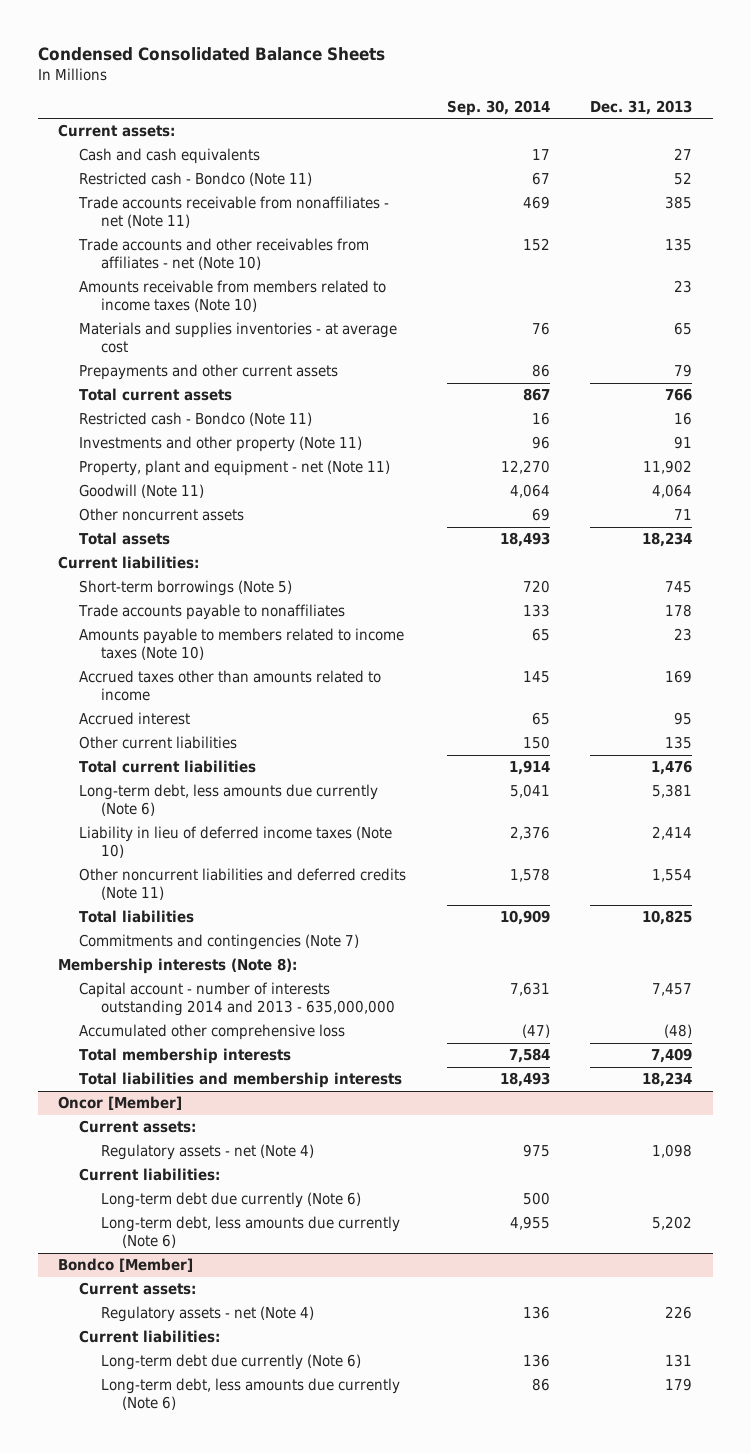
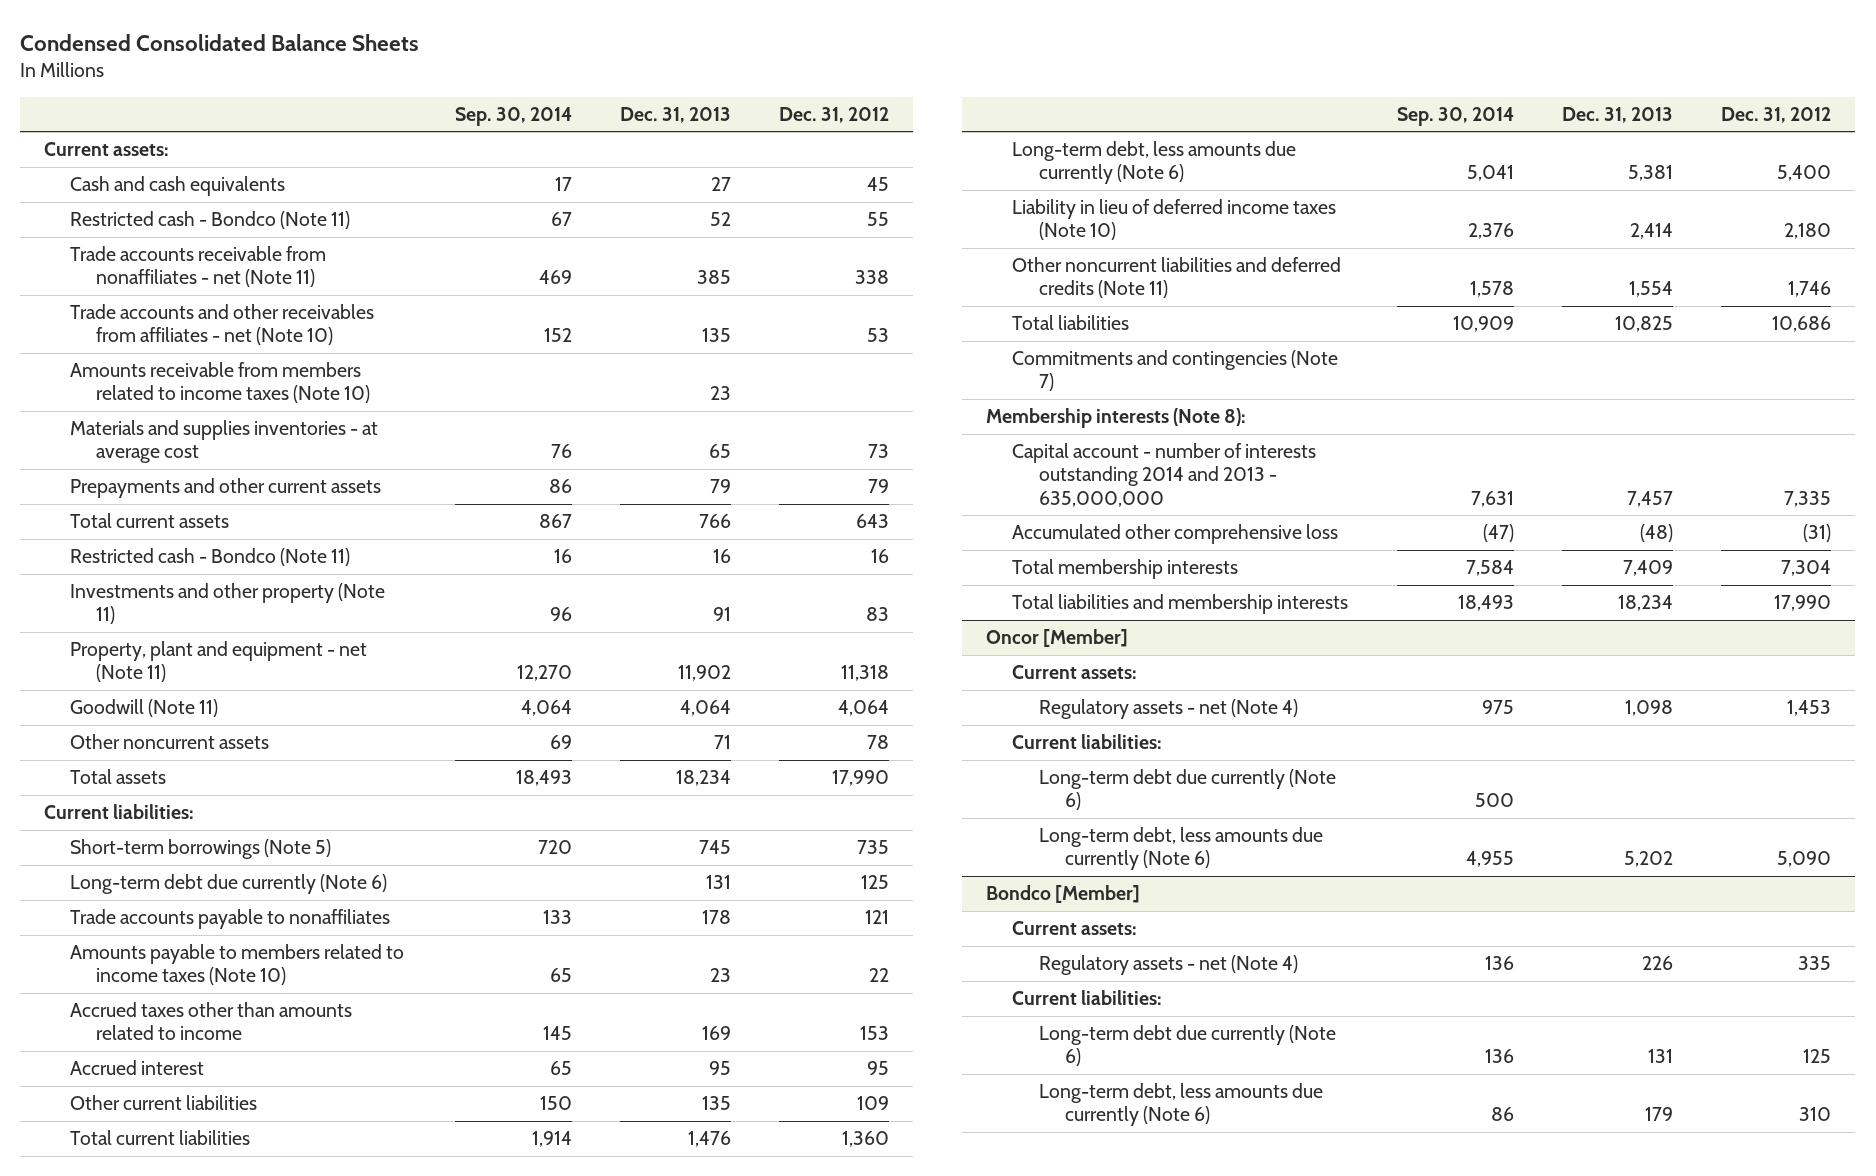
none -> [779,106,890,123] Dec. 31, 2012
none -> [70,874,388,895] Long-term debt due currently (Note 6)

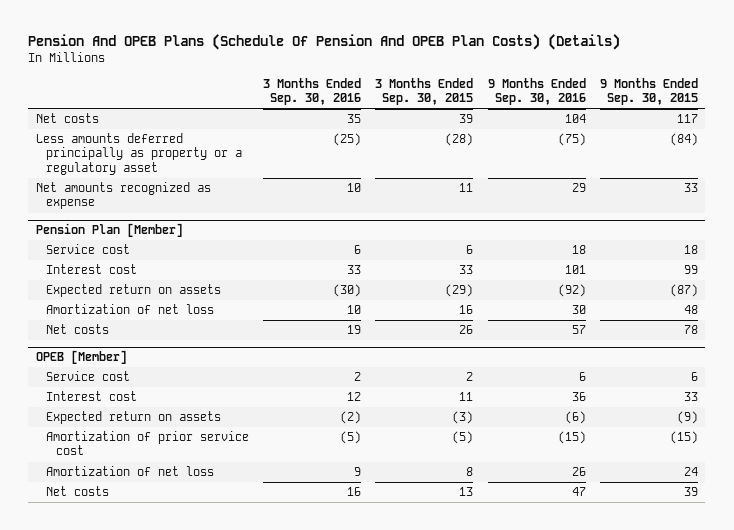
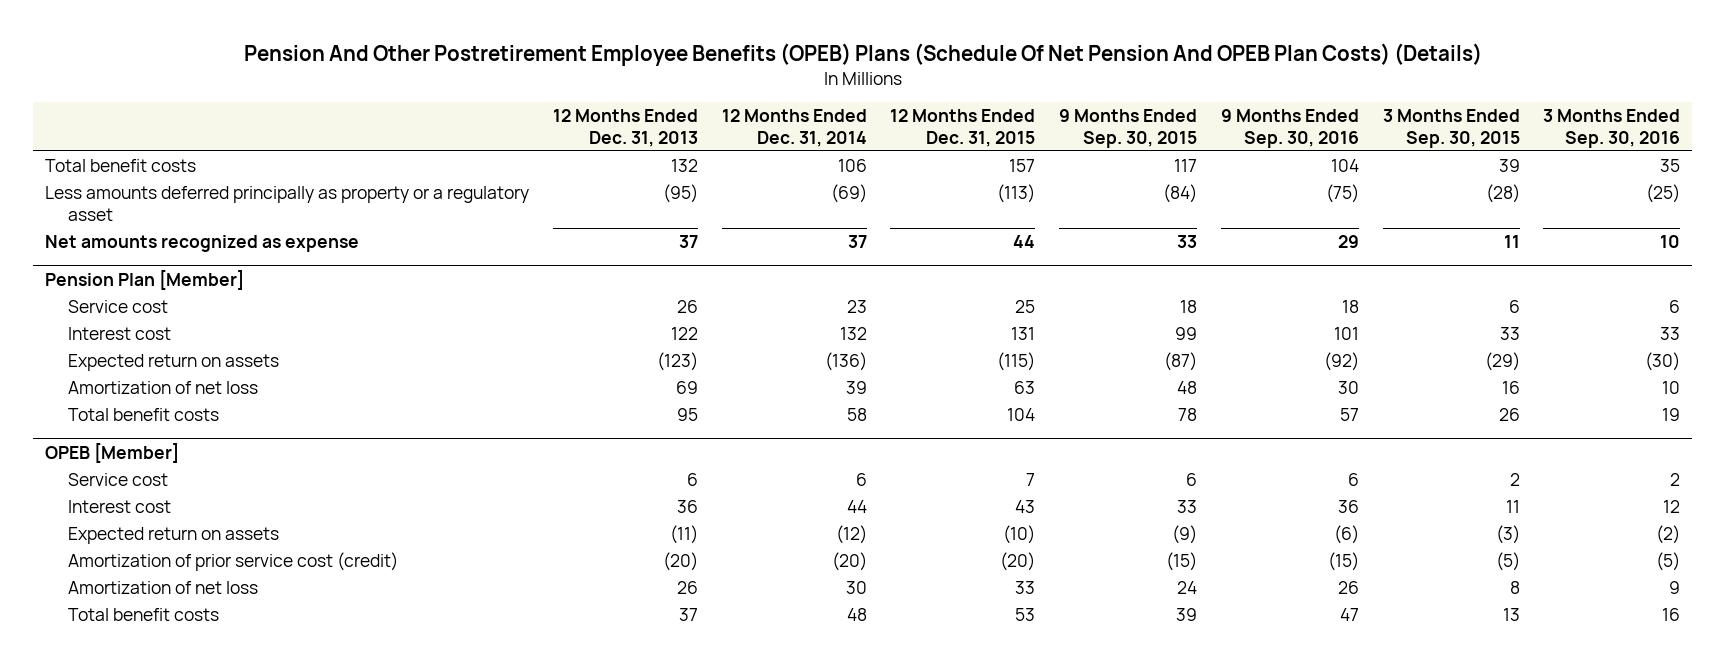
[28,34,621,51] Pension And OPEB Plans (Schedule Of Pension And OPEB Plan Costs) (Details) -> [243,42,1482,66] Pension And Other Postretirement Employee Benefits (OPEB) Plans (Schedule Of Net Pension And OPEB Plan Costs) (Details)
none -> [552,109,698,147] 12 Months Ended Dec. 31, 2013
none -> [721,109,867,147] 12 Months Ended Dec. 31, 2014
none -> [890,109,1036,147] 12 Months Ended Dec. 31, 2015
[35,113,99,124] Net costs -> [45,159,197,173] Total benefit costs
[45,324,109,335] Net costs -> [67,408,219,422] Total benefit costs
[45,431,249,456] Amortization of prior service cost -> [67,552,398,572] Amortization of prior service cost (credit)
[45,486,109,497] Net costs -> [67,608,219,622] Total benefit costs

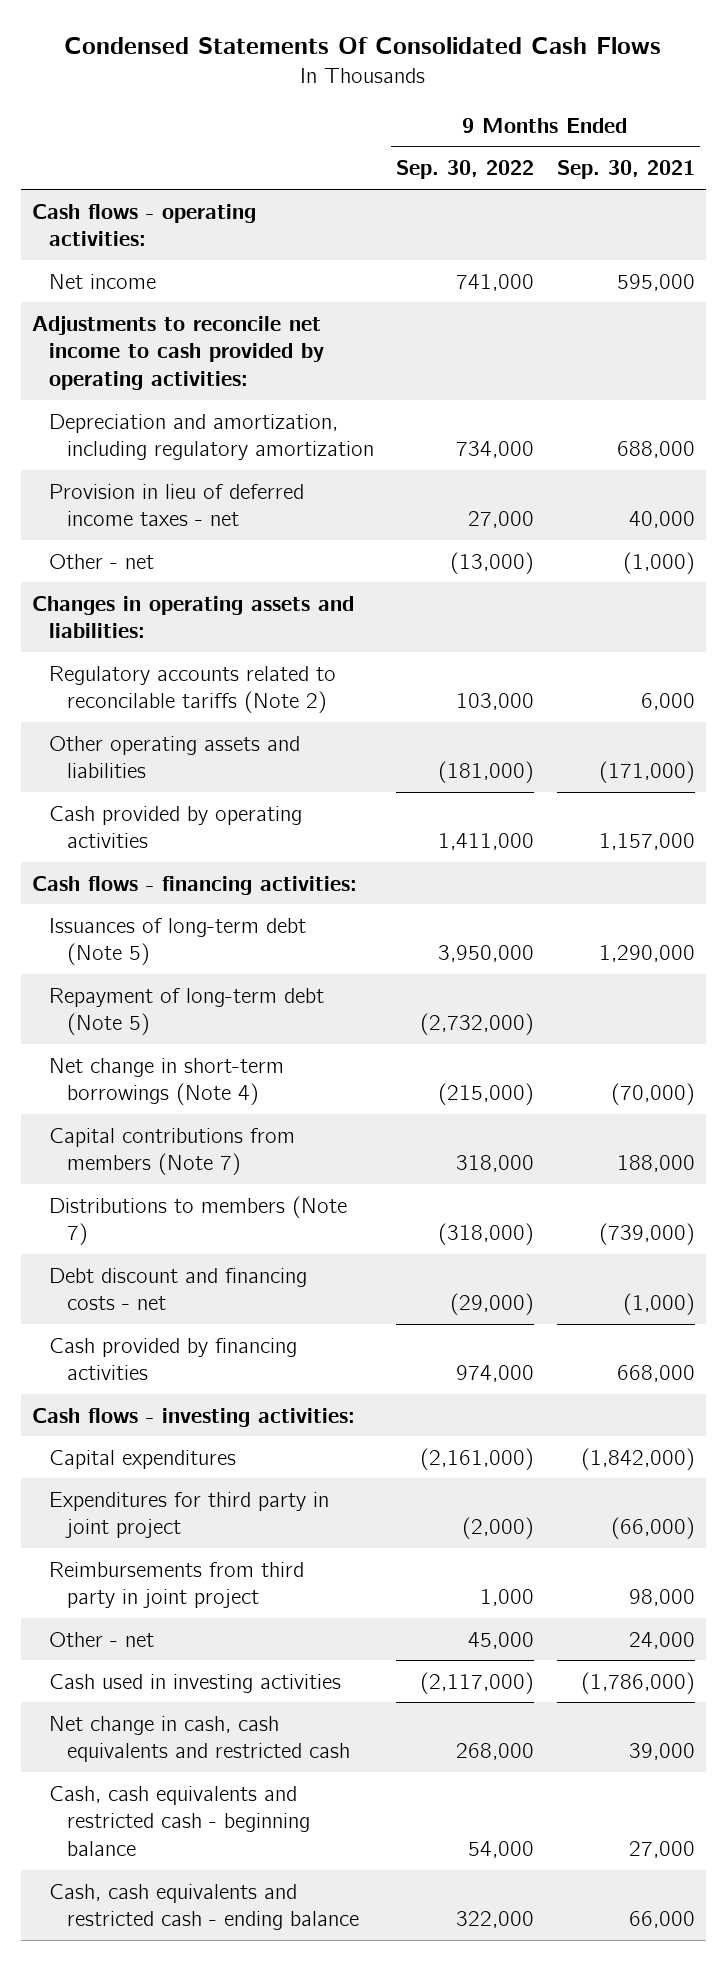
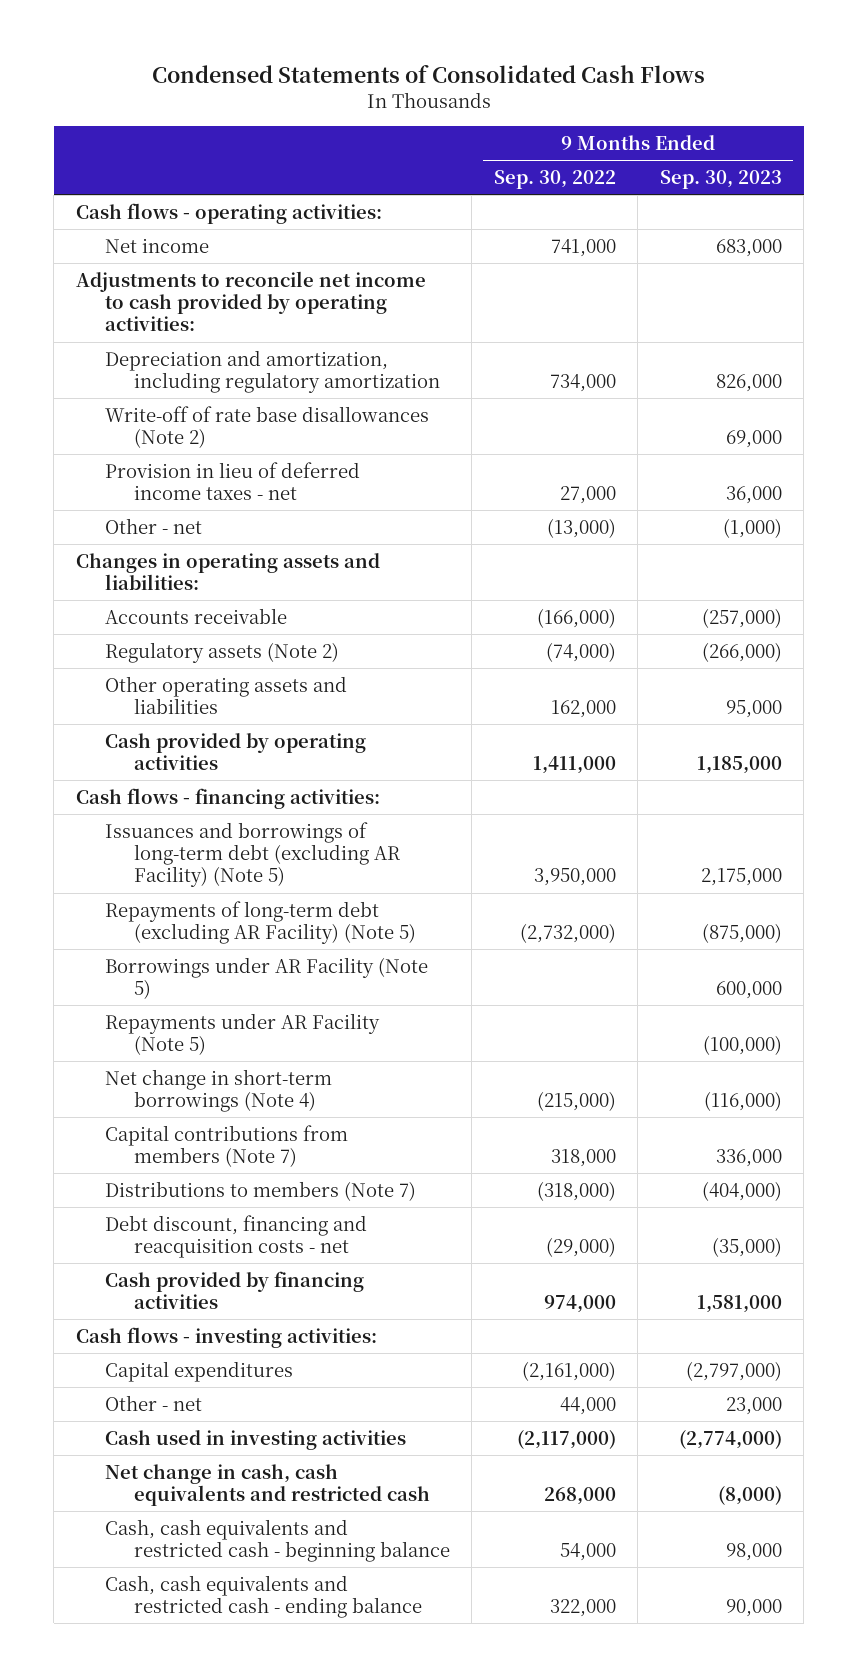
[64,36,662,54] Condensed Statements Of Consolidated Cash Flows -> [151,64,705,83] Condensed Statements of Consolidated Cash Flows
[556,160,695,180] Sep. 30, 2021 -> none
none -> [659,170,782,190] Sep. 30, 2023
none -> [104,405,429,449] Write-off of rate base disallowances (Note 2)
[49,665,337,714] Regulatory accounts related to reconcilable tariffs (Note 2) -> none
none -> [104,607,287,624] Accounts receivable
none -> [104,641,339,663] Regulatory assets (Note 2)
[438,761,535,784] (181,000) -> [550,700,616,719] 162,000
[49,917,307,966] Issuances of long-term debt (Note 5) -> [104,821,400,888] Issuances and borrowings of long-term debt (excluding AR Facility) (Note 5)
[49,987,325,1036] Repayment of long-term debt (Note 5) -> [104,900,416,945] Repayments of long-term debt (excluding AR Facility) (Note 5)
none -> [104,956,428,1000] Borrowings under AR Facility (Note 5)
none -> [104,1012,380,1056] Repayments under AR Facility (Note 5)
[49,1267,308,1311] Debt discount and financing costs - net -> [104,1214,367,1259] Debt discount, financing and reacquisition costs - net
[49,1491,330,1539] Expenditures for third party in joint project -> none
[49,1561,305,1609] Reimbursements from third party in joint project -> none
[468,1631,535,1649] 45,000 -> [559,1396,616,1415] 44,000

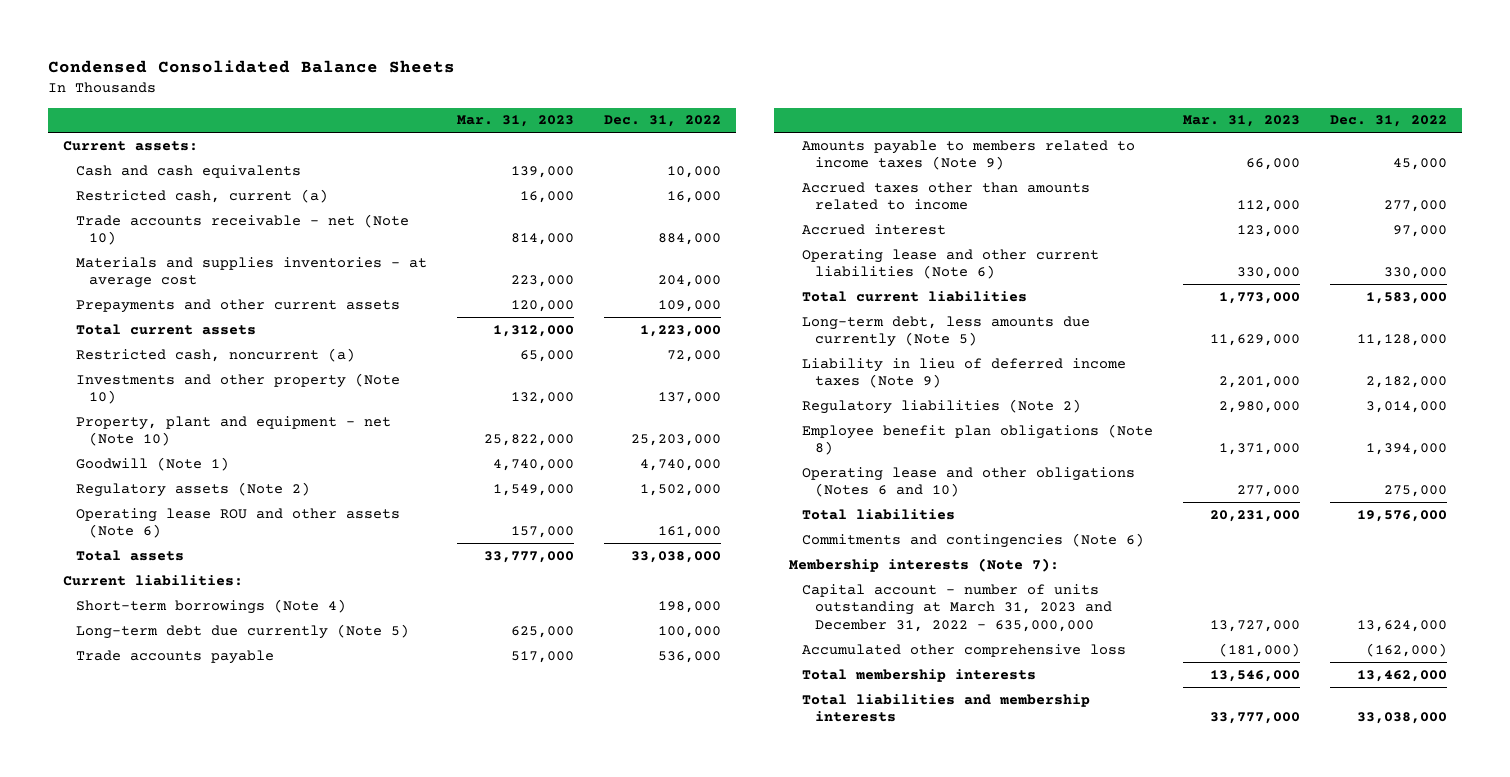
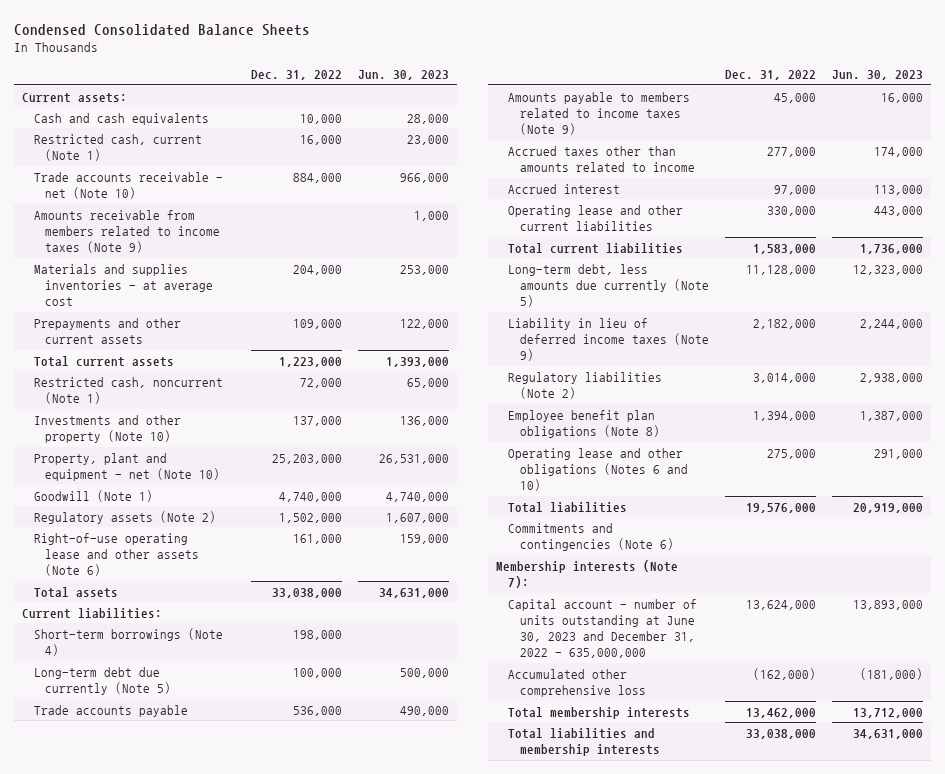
[457,115,575,128] Mar. 31, 2023 -> none
none -> [357,70,449,81] Jun. 30, 2023
[76,188,329,203] Restricted cash, current (a) -> [33,133,202,161] Restricted cash, current (Note 1)
none -> [33,209,221,253] Amounts receivable from members related to income taxes (Note 9)
[76,347,356,362] Restricted cash, noncurrent (a) -> [33,376,223,404] Restricted cash, noncurrent (Note 1)
[76,507,401,539] Operating lease ROU and other assets (Note 6) -> [33,532,200,576] Right-of-use operating lease and other assets (Note 6)
[801,248,1099,280] Operating lease and other current liabilities (Note 6) -> [507,204,683,231] Operating lease and other current liabilities
[801,583,1112,633] Capital account - number of units outstanding at March 31, 2023 and December 31, 2022 - 635,000,000 -> [507,598,697,659] Capital account - number of units outstanding at June 30, 2023 and December 31, 2022 - 635,000,000

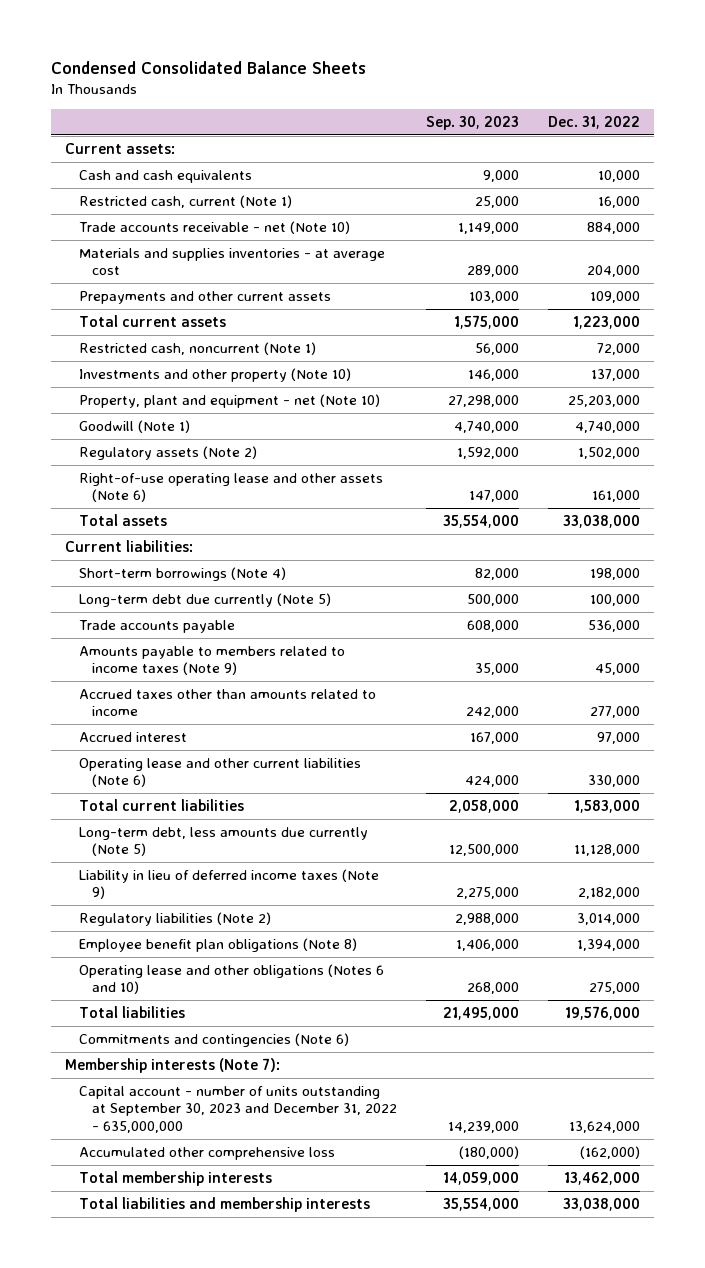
[357,70,449,81] Jun. 30, 2023 -> none
none -> [426,115,520,130] Sep. 30, 2023
[33,209,221,253] Amounts receivable from members related to income taxes (Note 9) -> none
[507,204,683,231] Operating lease and other current liabilities -> [78,758,361,788] Operating lease and other current liabilities (Note 6)
[507,598,697,659] Capital account - number of units outstanding at June 30, 2023 and December 31, 2022 - 635,000,000 -> [78,1086,398,1133] Capital account - number of units outstanding at September 30, 2023 and December 31, 2022 - 635,000,000

